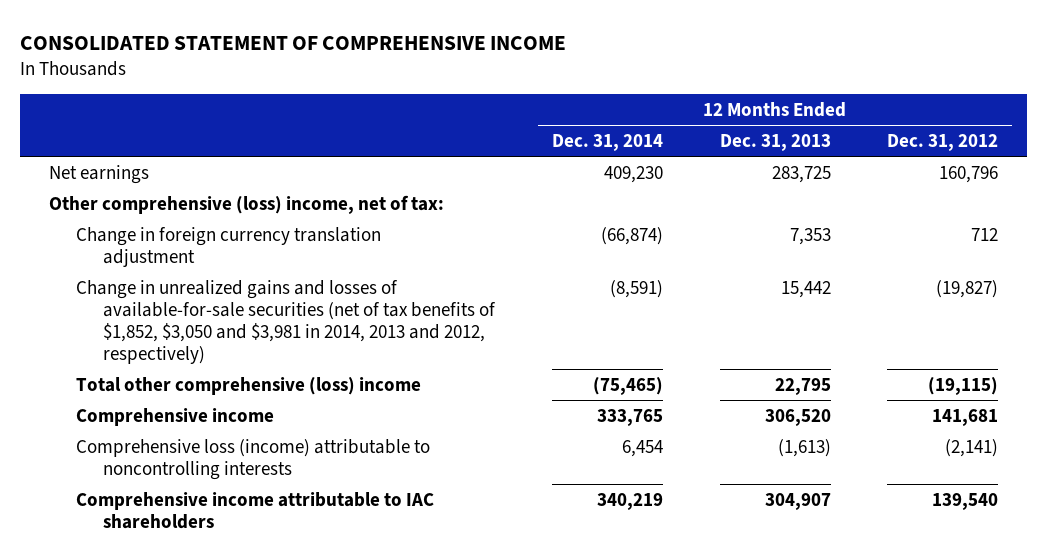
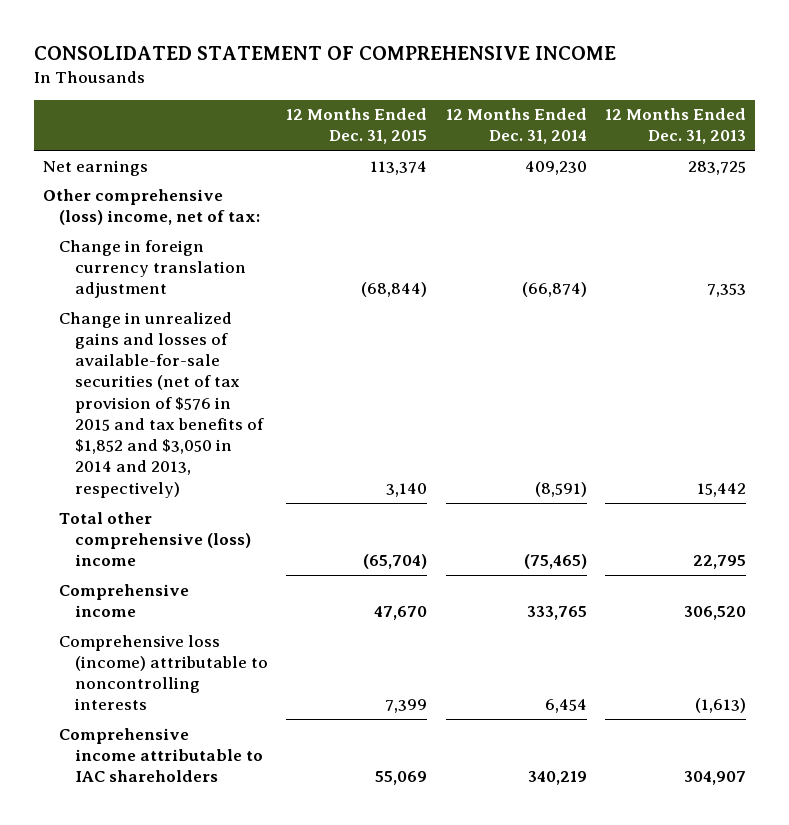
[887,133,999,151] Dec. 31, 2012 -> none
none -> [286,108,428,145] 12 Months Ended Dec. 31, 2015
[75,279,497,364] Change in unrealized gains and losses of available-for-sale securities (net of tax benefits of $1,852, $3,050 and $3,981 in 2014, 2013 and 2012, respectively) -> [58,311,264,498] Change in unrealized gains and losses of available-for-sale securities (net of tax provision of $576 in 2015 and tax benefits of $1,852 and $3,050 in 2014 and 2013, respectively)

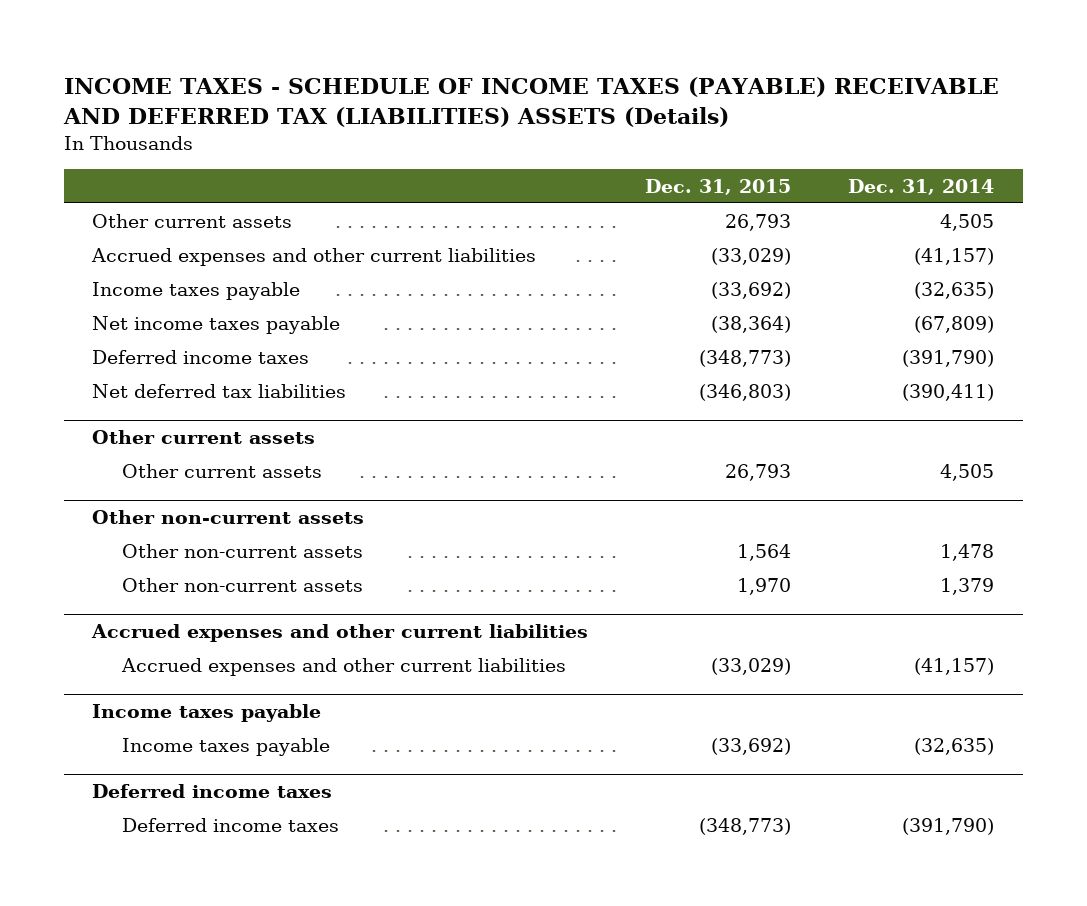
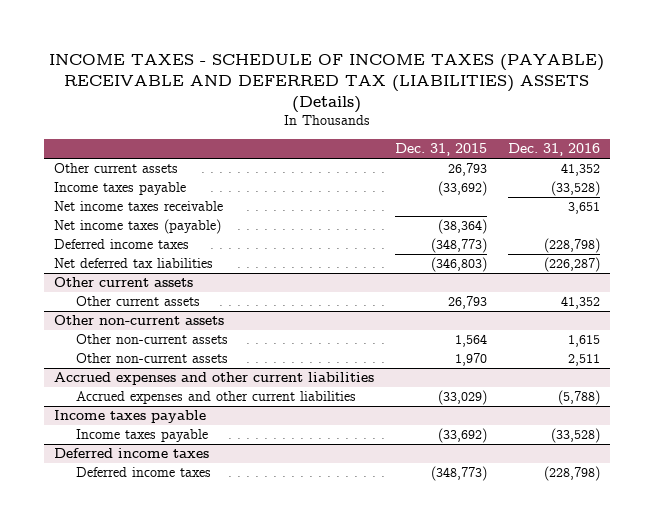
[848,178,995,195] Dec. 31, 2014 -> none
none -> [507,143,600,157] Dec. 31, 2016
[91,248,537,267] Accrued expenses and other current liabilities -> none
none -> [54,201,224,212] Net income taxes receivable
[92,316,341,335] Net income taxes payable -> [54,219,222,235] Net income taxes (payable)

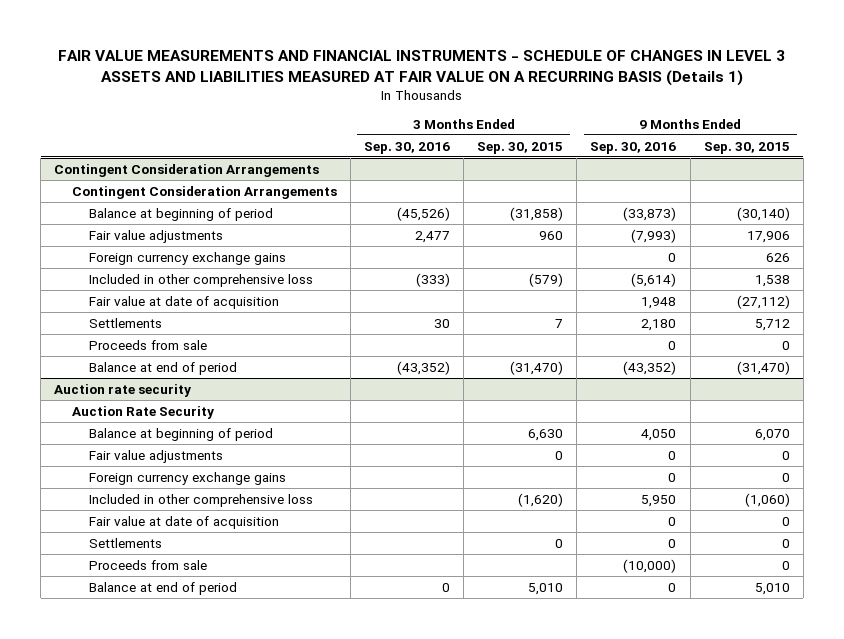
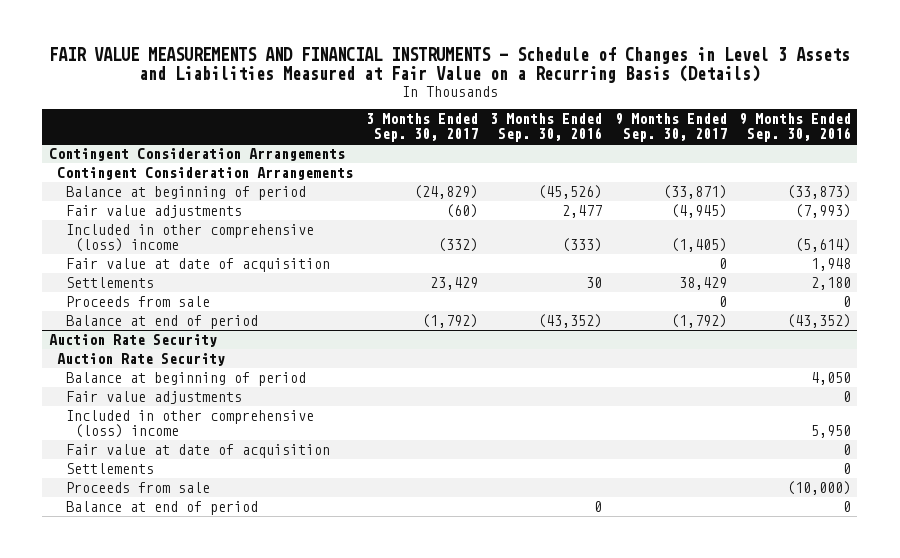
[57,50,785,86] FAIR VALUE MEASUREMENTS AND FINANCIAL INSTRUMENTS - SCHEDULE OF CHANGES IN LEVEL 3 ASSETS AND LIABILITIES MEASURED AT FAIR VALUE ON A RECURRING BASIS (Details 1) -> [48,47,850,84] FAIR VALUE MEASUREMENTS AND FINANCIAL INSTRUMENTS - Schedule of Changes in Level 3 Assets and Liabilities Measured at Fair Value on a Recurring Basis (Details)
[477,141,564,154] Sep. 30, 2015 -> none
[703,141,790,154] Sep. 30, 2015 -> none
none -> [365,113,478,143] 3 Months Ended Sep. 30, 2017
none -> [614,113,727,143] 9 Months Ended Sep. 30, 2017
[89,251,287,265] Foreign currency exchange gains -> none
[89,273,314,287] Included in other comprehensive loss -> [65,223,314,253] Included in other comprehensive (loss) income
[54,383,192,397] Auction rate security -> [48,333,217,347] Auction Rate Security
[89,471,287,485] Foreign currency exchange gains -> none
[89,493,314,507] Included in other comprehensive loss -> [65,409,314,439] Included in other comprehensive (loss) income

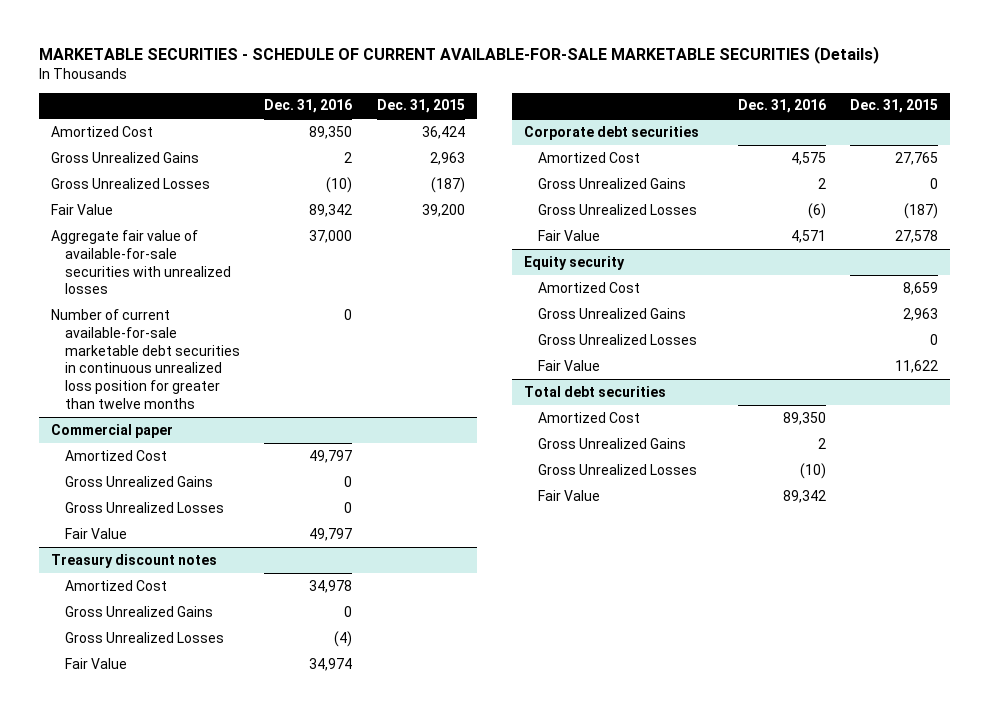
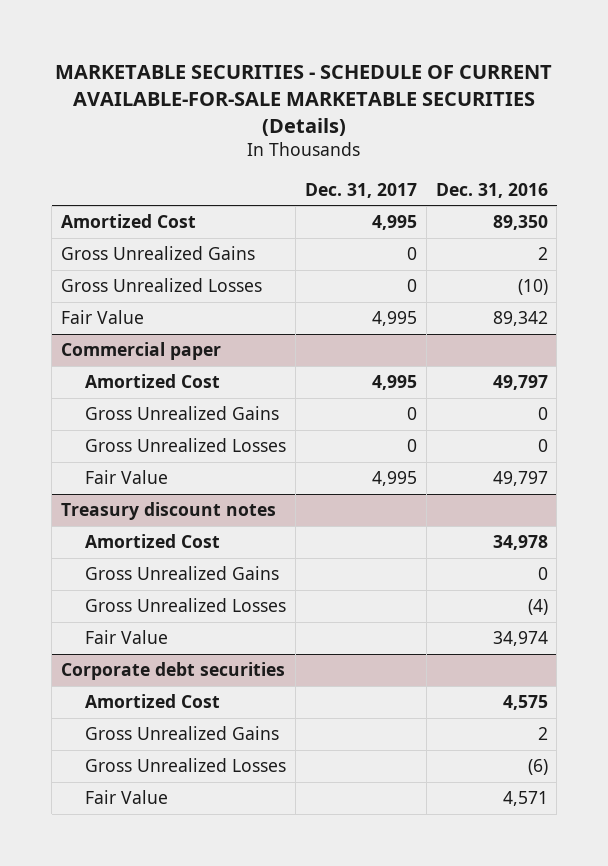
[376,99,465,114] Dec. 31, 2015 -> none
none -> [304,182,417,198] Dec. 31, 2017
[50,229,231,295] Aggregate fair value of available-for-sale securities with unrealized losses -> none
[50,308,240,410] Number of current available-for-sale marketable debt securities in continuous unrealized loss position for greater than twelve months -> none
[524,255,626,270] Equity security -> none
[538,281,641,293] Amortized Cost -> none
[538,307,687,319] Gross Unrealized Gains -> none
[538,333,698,345] Gross Unrealized Losses -> none
[538,359,601,371] Fair Value -> none
[524,385,667,397] Total debt securities -> none
[538,411,641,423] Amortized Cost -> none
[538,437,687,449] Gross Unrealized Gains -> none
[538,463,698,475] Gross Unrealized Losses -> none
[538,489,601,501] Fair Value -> none

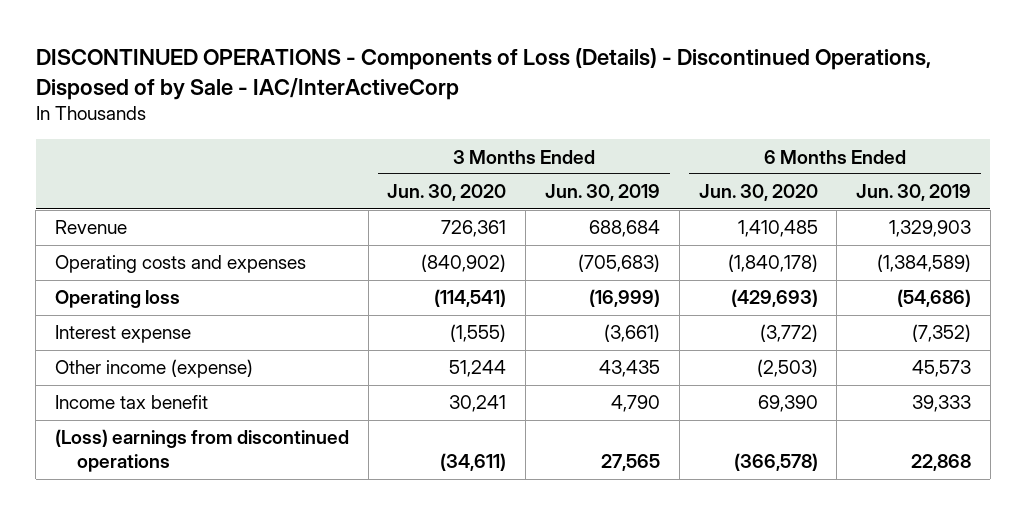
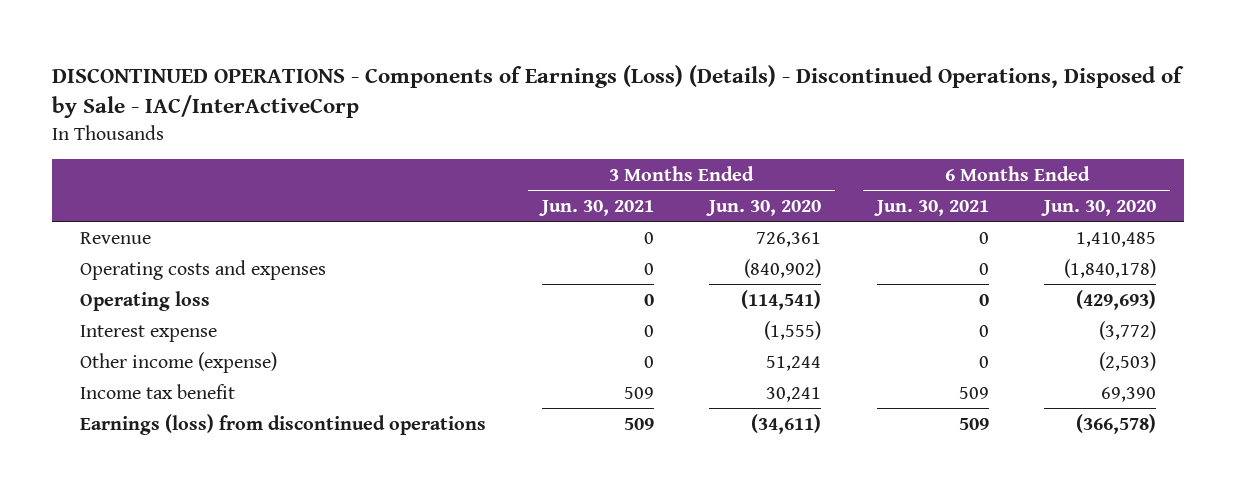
[35,48,931,100] DISCONTINUED OPERATIONS - Components of Loss (Details) - Discontinued Operations, Disposed of by Sale - IAC/InterActiveCorp -> [52,64,1185,119] DISCONTINUED OPERATIONS - Components of Earnings (Loss) (Details) - Discontinued Operations, Disposed of by Sale - IAC/InterActiveCorp
[545,184,661,202] Jun. 30, 2019 -> none
[856,184,972,202] Jun. 30, 2019 -> none
none -> [538,199,654,216] Jun. 30, 2021
none -> [873,199,989,216] Jun. 30, 2021
[54,429,349,473] (Loss) earnings from discontinued operations -> [80,413,487,435] Earnings (loss) from discontinued operations

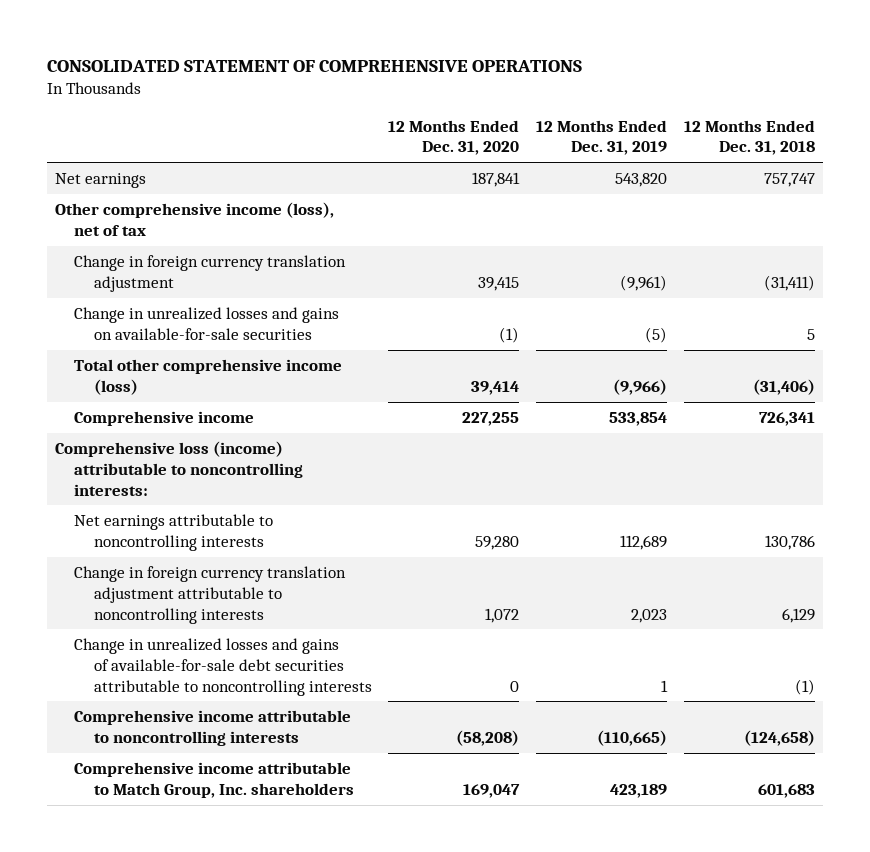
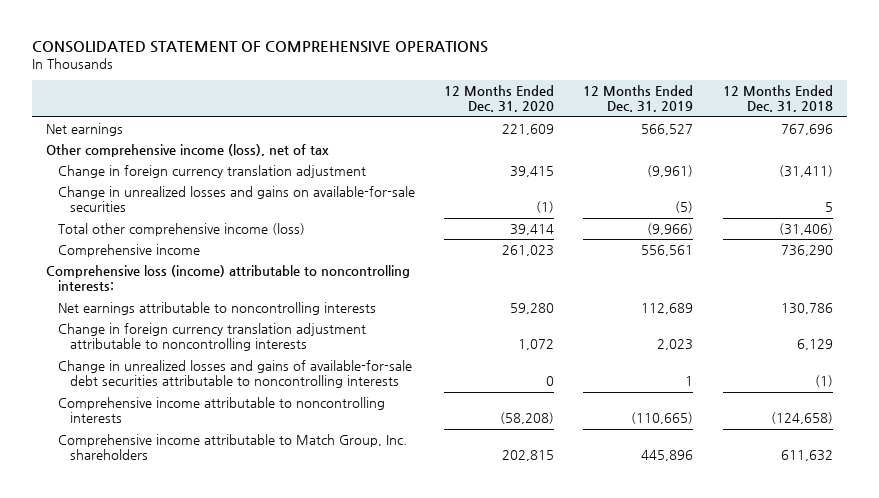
[472,171,521,187] 187,841 -> [502,123,555,135] 221,609
[614,172,667,187] 543,820 -> [641,123,694,135] 566,527
[763,172,815,187] 757,747 -> [780,123,833,135] 767,696
[462,411,520,426] 227,255 -> [502,244,555,256] 261,023
[608,411,667,426] 533,854 -> [641,244,694,256] 556,561
[758,411,815,426] 726,341 -> [780,244,833,256] 736,290
[463,783,521,798] 169,047 -> [502,450,555,462] 202,815
[609,783,667,798] 423,189 -> [641,450,694,462] 445,896
[757,783,815,798] 601,683 -> [780,450,833,462] 611,632

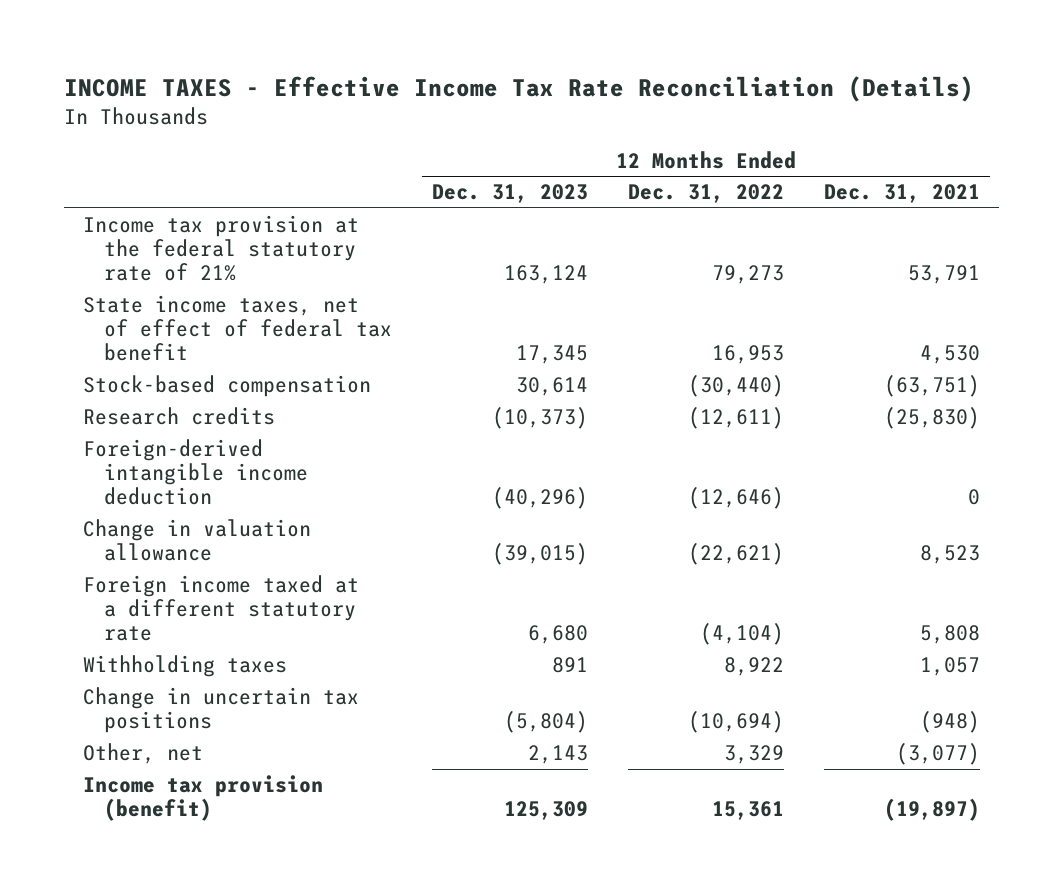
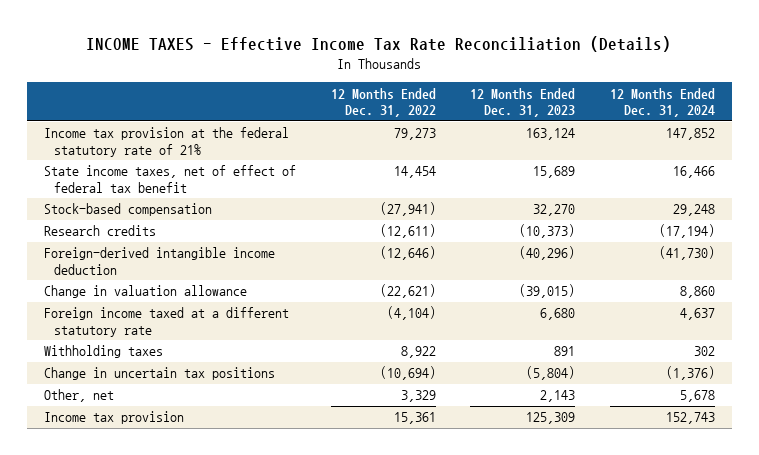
[823,184,980,204] Dec. 31, 2021 -> none
none -> [609,87,715,118] 12 Months Ended Dec. 31, 2024
[516,345,589,365] 17,345 -> [533,166,576,179] 15,689
[711,345,784,365] 16,953 -> [393,166,436,179] 14,454
[516,377,589,397] 30,614 -> [533,204,576,217] 32,270
[687,375,784,398] (30,440) -> [379,202,436,217] (27,941)
[83,775,324,822] Income tax provision (benefit) -> [44,411,185,425] Income tax provision

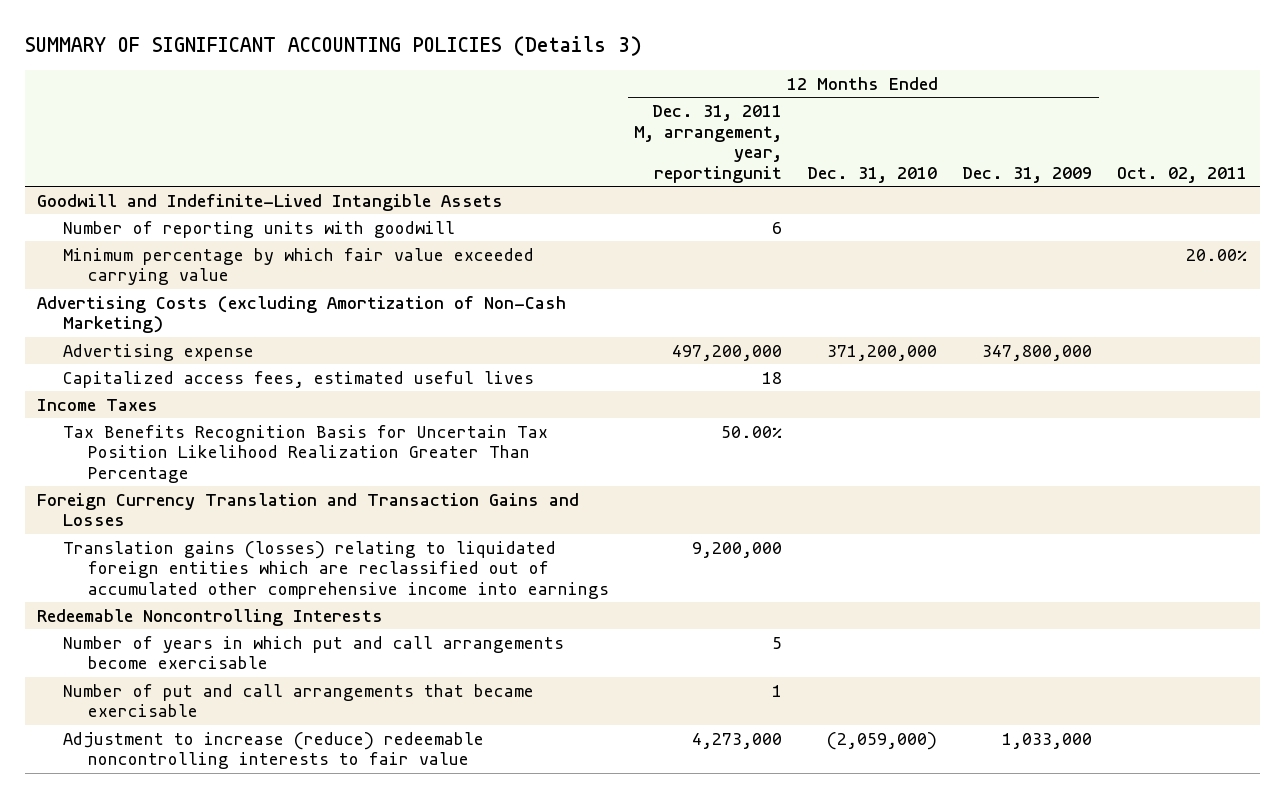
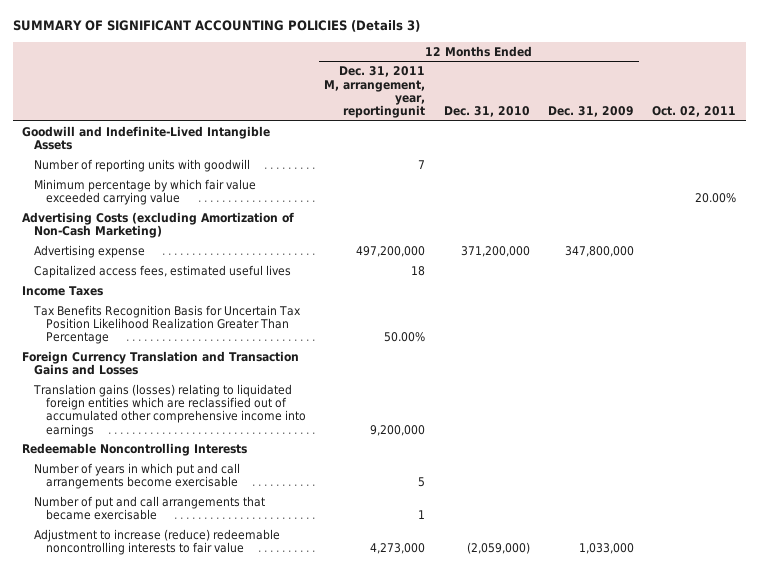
[772,221,783,234] 6 -> [418,160,426,170] 7

